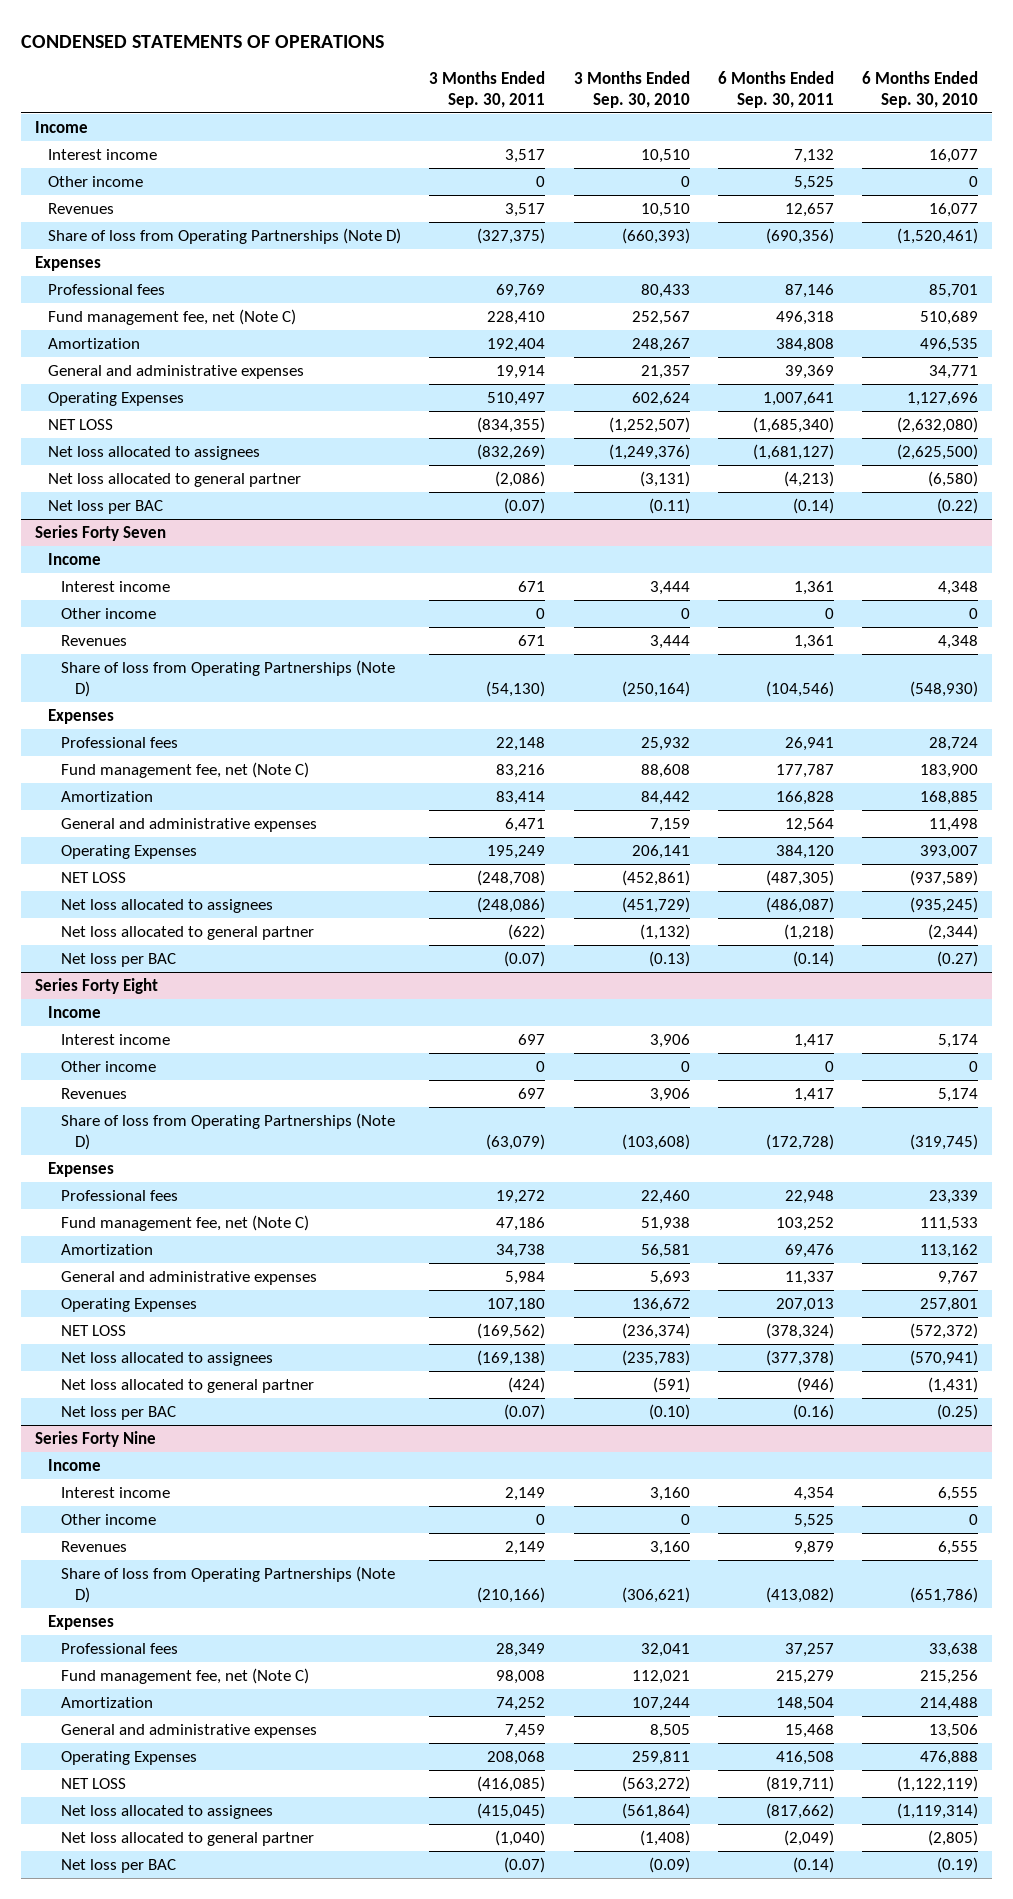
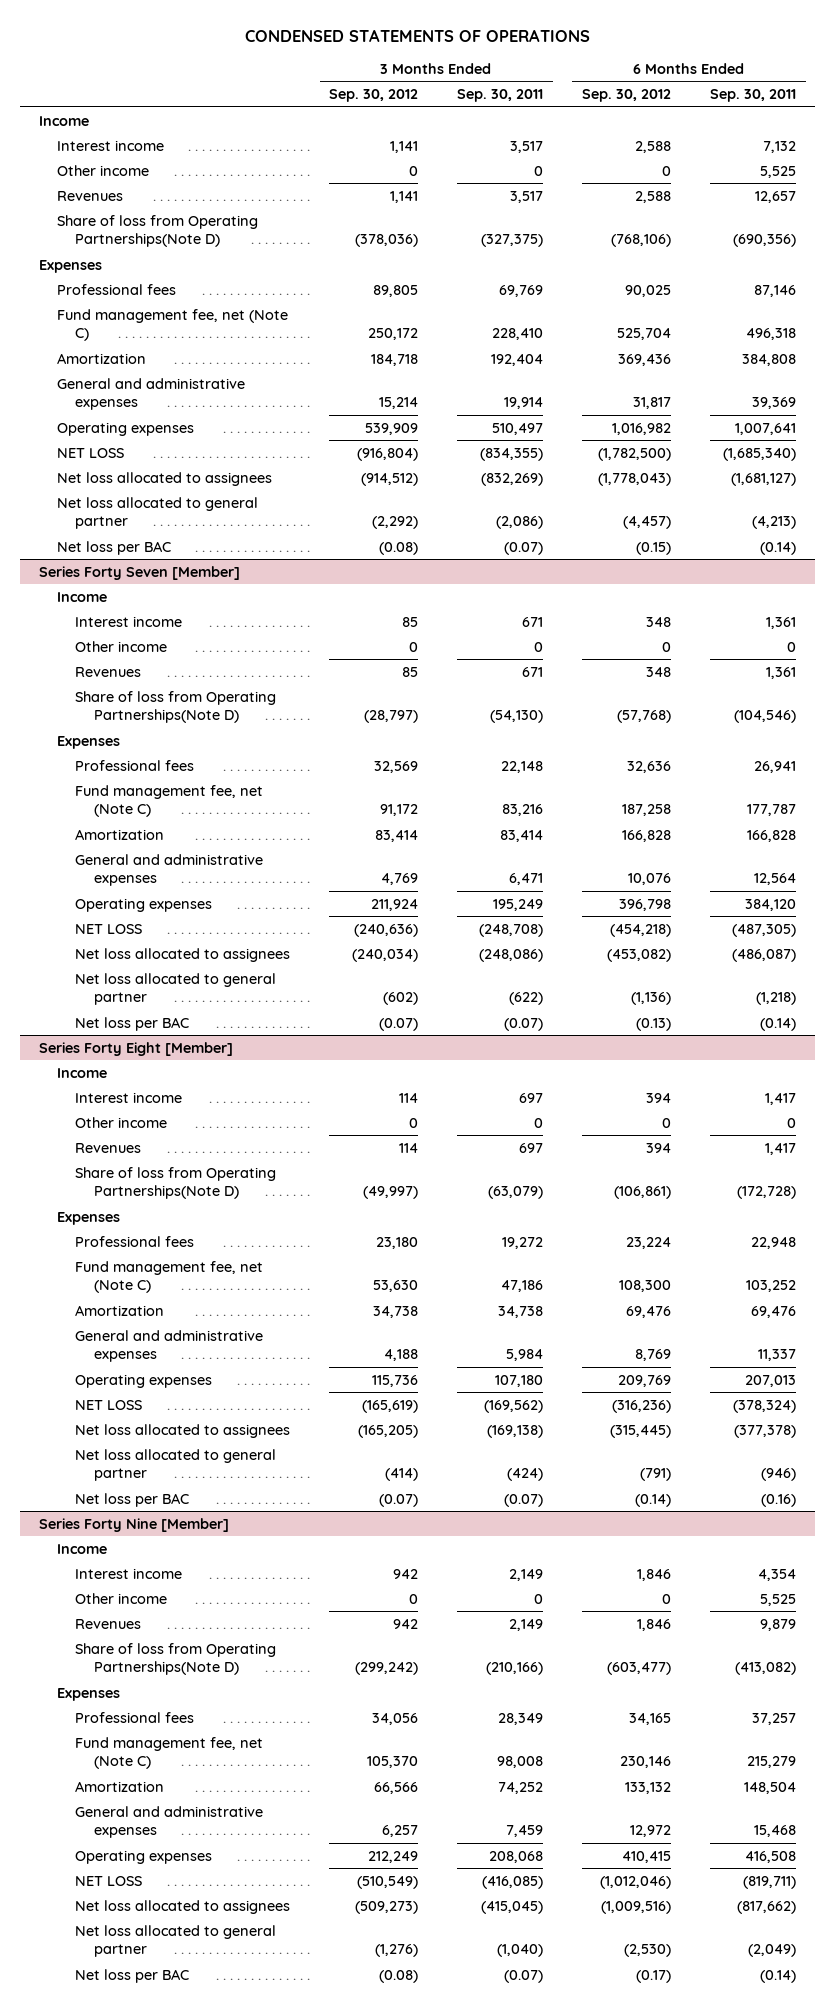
[573,70,690,108] 3 Months Ended Sep. 30, 2010 -> none
[861,70,978,108] 6 Months Ended Sep. 30, 2010 -> none
none -> [329,89,419,103] Sep. 30, 2012
none -> [582,89,672,103] Sep. 30, 2012
[48,227,402,244] Share of loss from Operating Partnerships (Note D) -> [57,214,259,248] Share of loss from Operating Partnerships(Note D)
[48,391,185,406] Operating Expenses -> [57,421,195,436] Operating expenses
[35,524,167,541] Series Forty Seven -> [39,565,241,580] Series Forty Seven [Member]
[61,659,396,697] Share of loss from Operating Partnerships (Note D) -> [75,690,277,724] Share of loss from Operating Partnerships(Note D)
[61,844,198,859] Operating Expenses -> [75,897,213,912] Operating expenses
[35,977,159,994] Series Forty Eight -> [39,1041,234,1056] Series Forty Eight [Member]
[61,1112,396,1150] Share of loss from Operating Partnerships (Note D) -> [75,1166,277,1200] Share of loss from Operating Partnerships(Note D)
[61,1297,198,1312] Operating Expenses -> [75,1373,213,1388] Operating expenses
[35,1430,157,1447] Series Forty Nine -> [39,1517,230,1532] Series Forty Nine [Member]
[61,1565,396,1603] Share of loss from Operating Partnerships (Note D) -> [75,1642,277,1676] Share of loss from Operating Partnerships(Note D)
[61,1750,198,1765] Operating Expenses -> [75,1849,213,1864] Operating expenses

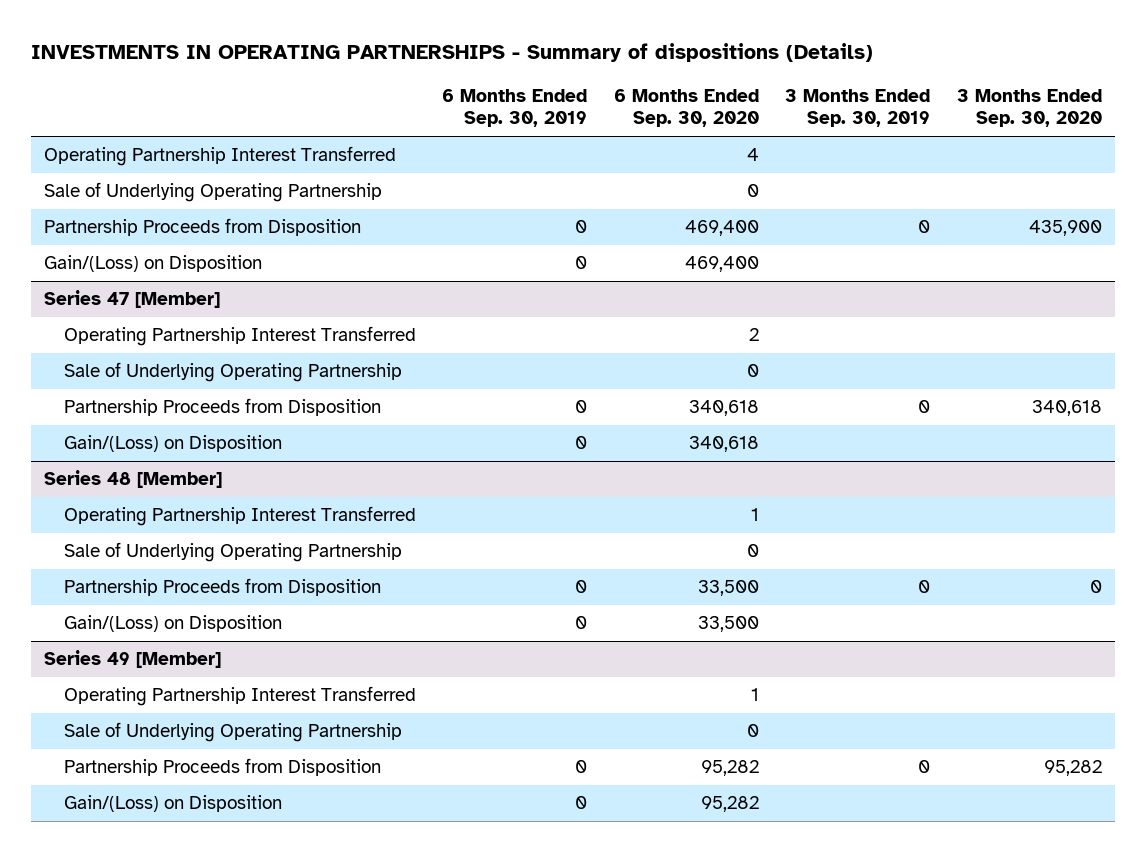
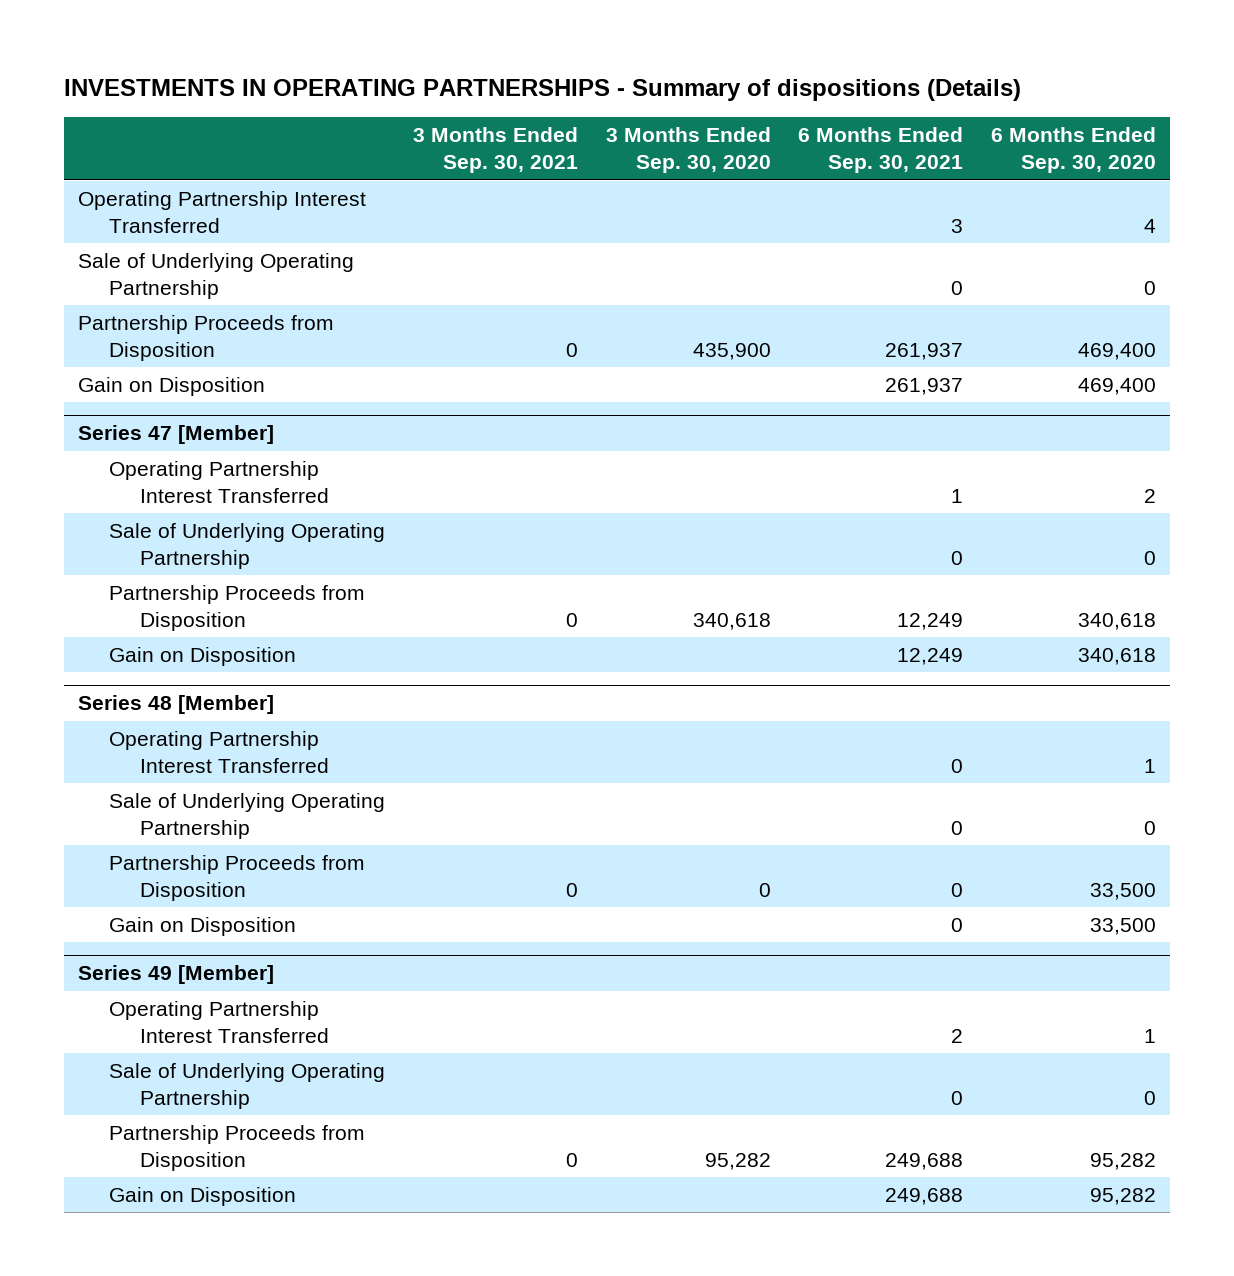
[442,88,588,128] 6 Months Ended Sep. 30, 2019 -> none
[785,88,931,128] 3 Months Ended Sep. 30, 2019 -> none
none -> [412,127,578,174] 3 Months Ended Sep. 30, 2021
none -> [798,127,964,174] 6 Months Ended Sep. 30, 2021
[43,255,262,273] Gain/(Loss) on Disposition -> [77,376,265,396] Gain on Disposition
[63,435,282,453] Gain/(Loss) on Disposition -> [109,646,297,666] Gain on Disposition
[63,615,282,633] Gain/(Loss) on Disposition -> [109,916,297,936] Gain on Disposition
[63,795,282,813] Gain/(Loss) on Disposition -> [109,1186,297,1206] Gain on Disposition

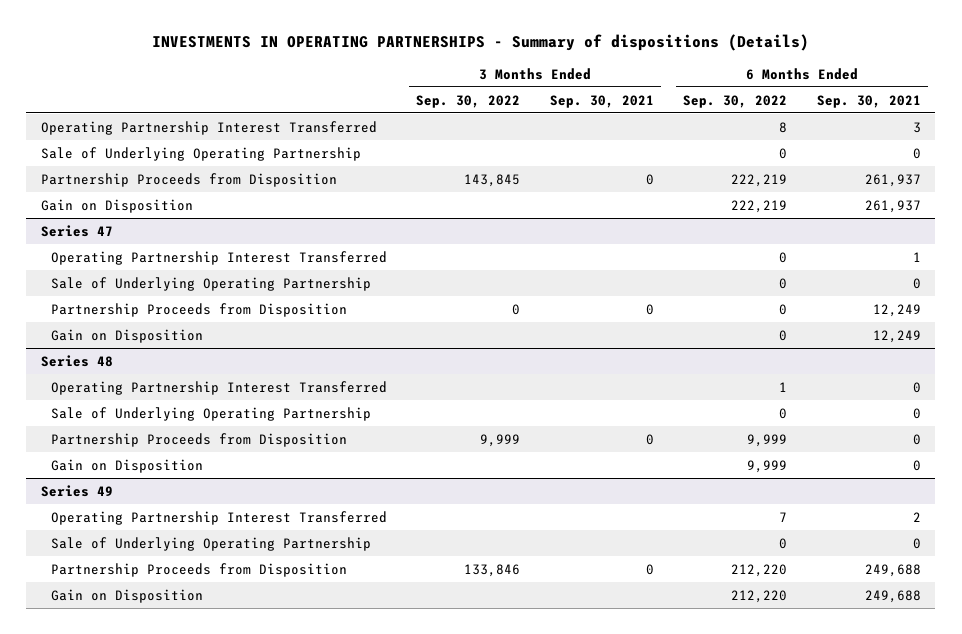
[605,127,771,174] 3 Months Ended Sep. 30, 2020 -> none
[991,127,1157,174] 6 Months Ended Sep. 30, 2020 -> none
none -> [416,94,521,108] Sep. 30, 2022
none -> [683,94,788,108] Sep. 30, 2022
[77,425,274,445] Series 47 [Member] -> [41,224,114,237] Series 47
[77,695,274,715] Series 48 [Member] -> [41,354,114,367] Series 48
[77,965,274,985] Series 49 [Member] -> [41,484,114,497] Series 49

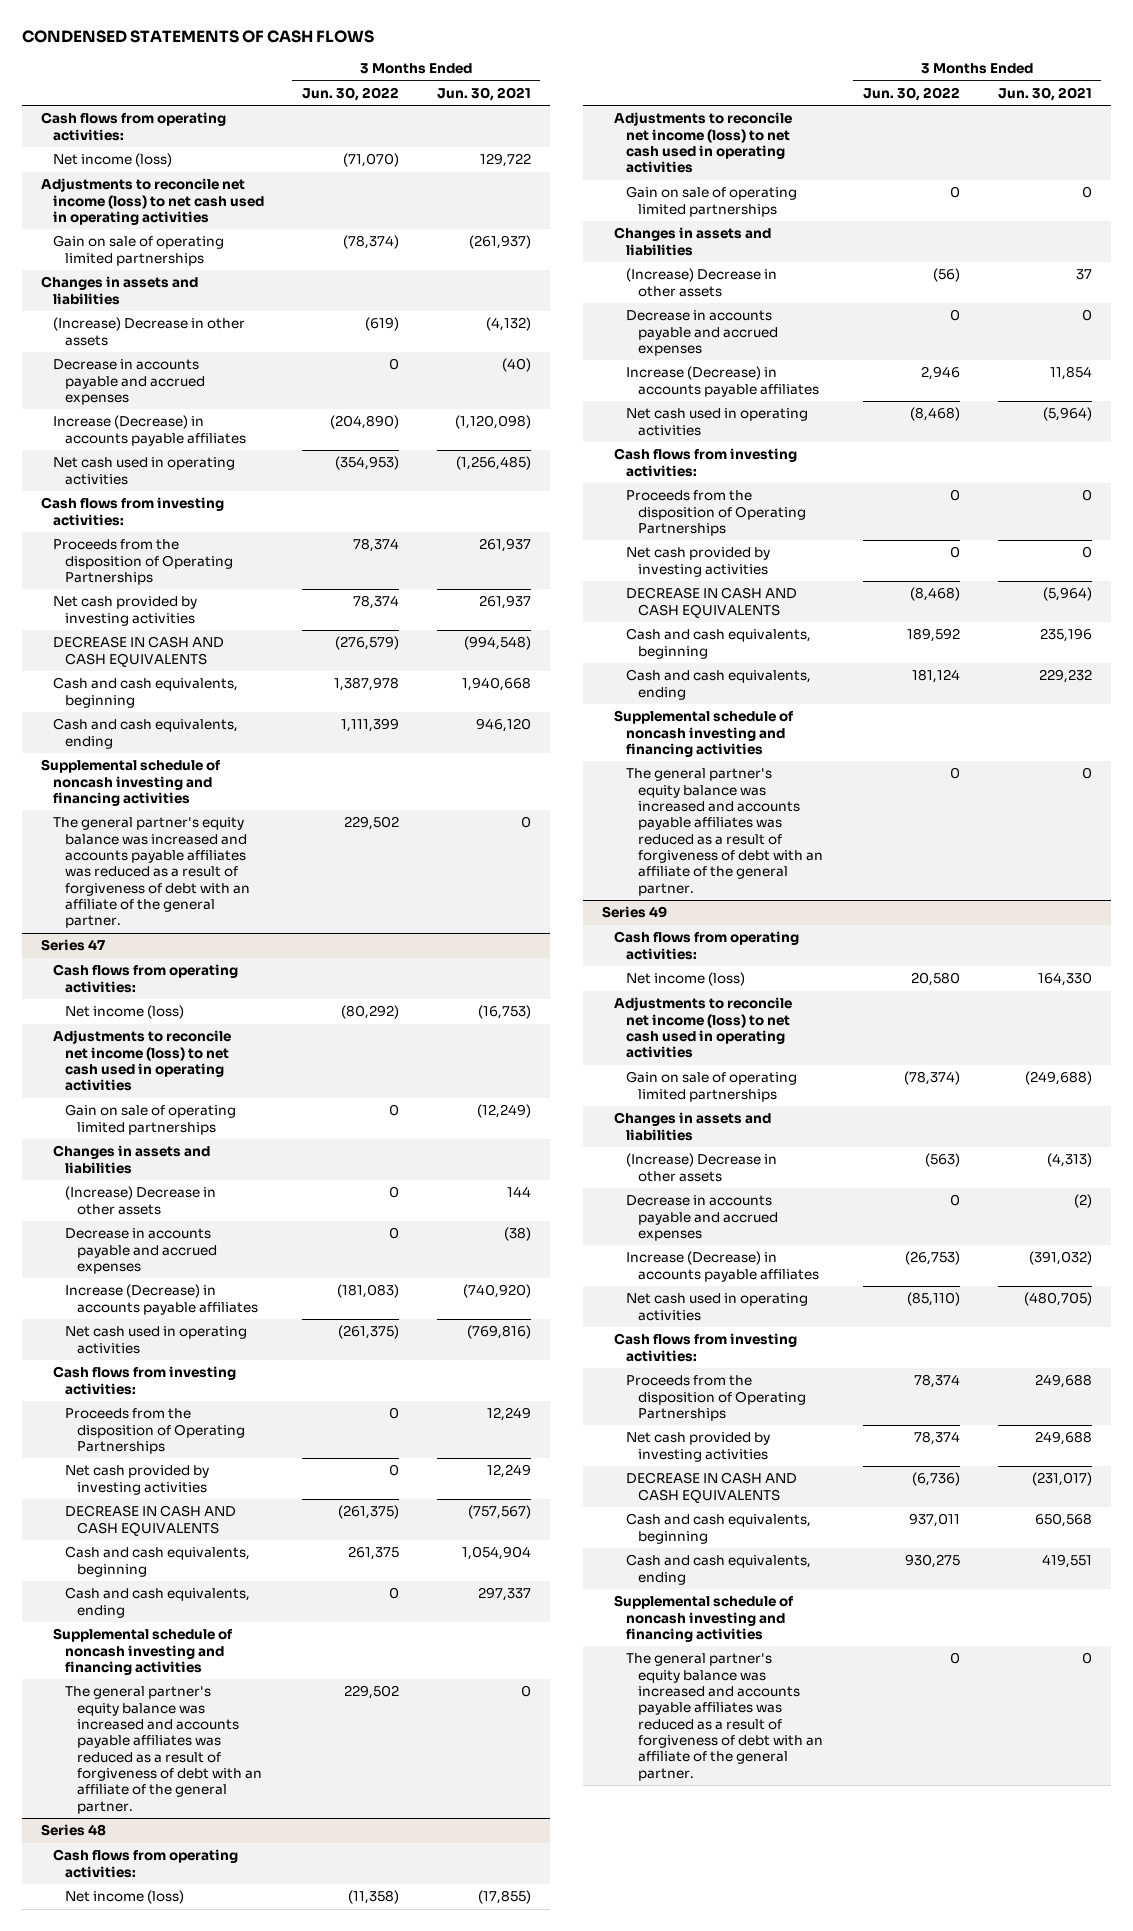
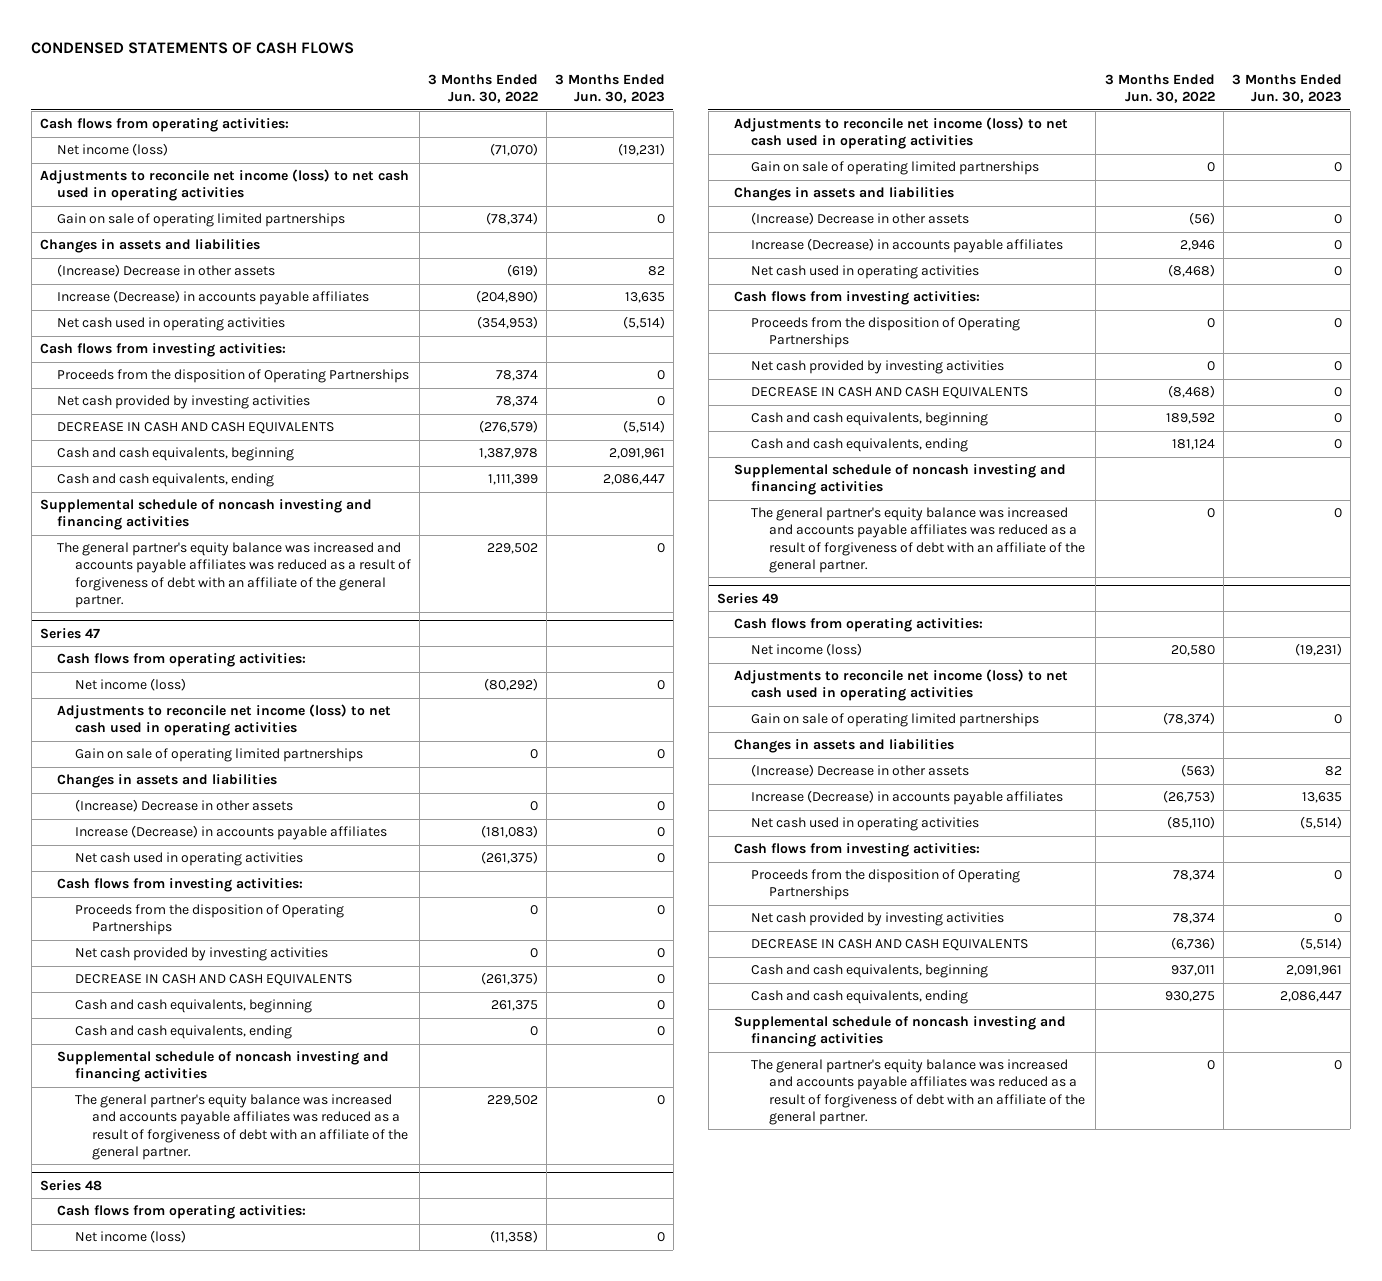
[436,86,531,101] Jun. 30, 2021 -> none
none -> [554,74,665,104] 3 Months Ended Jun. 30, 2023
[52,359,205,405] Decrease in accounts payable and accrued expenses -> none
[64,1228,217,1274] Decrease in accounts payable and accrued expenses -> none
[626,310,779,356] Decrease in accounts payable and accrued expenses -> none
[626,1195,779,1241] Decrease in accounts payable and accrued expenses -> none

